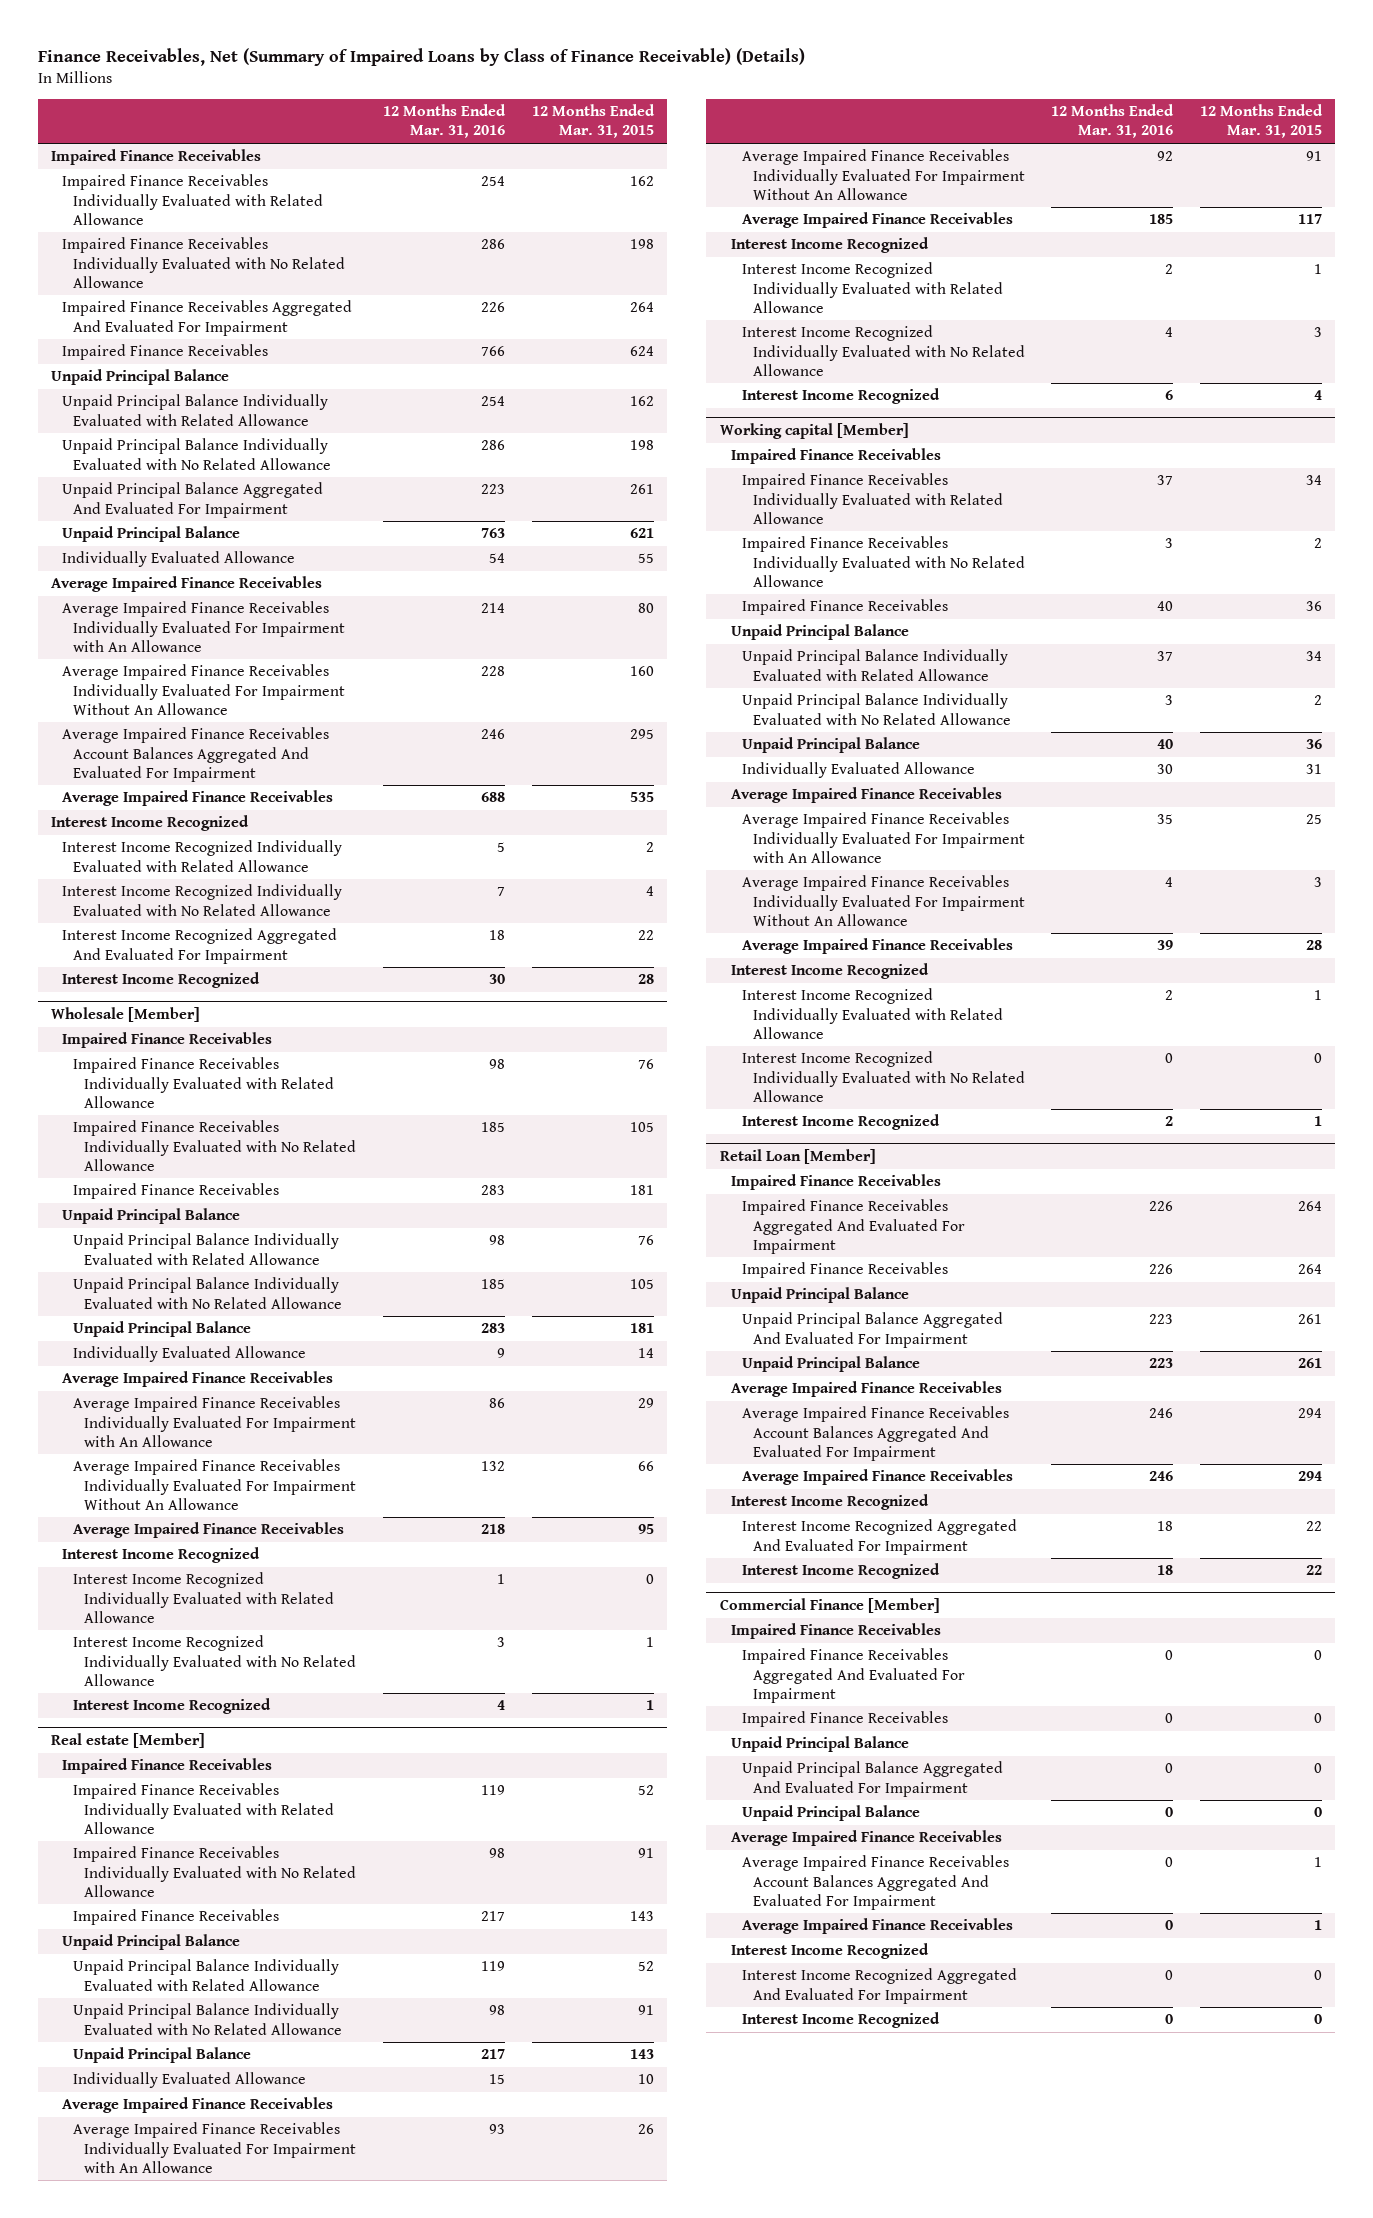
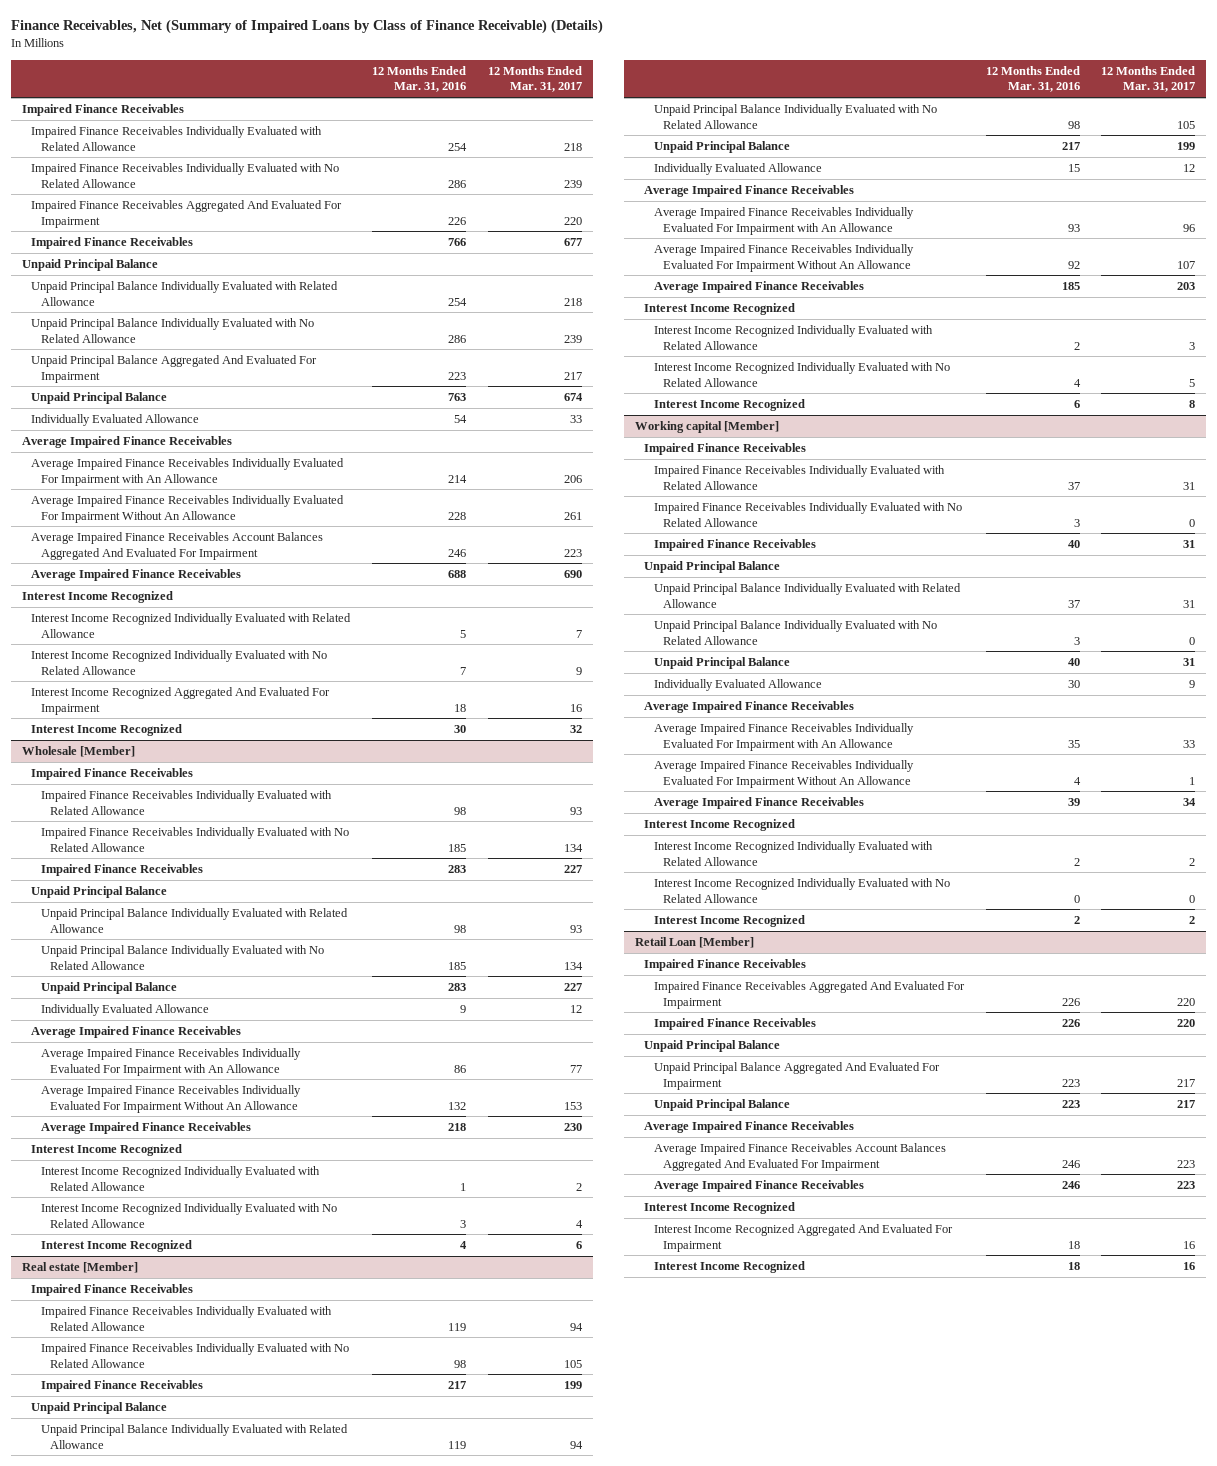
[531,104,655,139] 12 Months Ended Mar. 31, 2015 -> none
none -> [487,65,582,93] 12 Months Ended Mar. 31, 2017
[719,1597,940,1613] Commercial Finance [Member] -> none
[730,1623,941,1640] Impaired Finance Receivables -> none
[741,1648,965,1703] Impaired Finance Receivables Aggregated And Evaluated For Impairment -> none
[741,1711,948,1728] Impaired Finance Receivables -> none
[730,1736,909,1753] Unpaid Principal Balance -> none
[741,1761,1003,1797] Unpaid Principal Balance Aggregated And Evaluated For Impairment -> none
[741,1805,920,1822] Unpaid Principal Balance -> none
[730,1830,1002,1847] Average Impaired Finance Receivables -> none
[741,1855,1009,1910] Average Impaired Finance Receivables Account Balances Aggregated And Evaluated For Impairment -> none
[741,1918,1013,1935] Average Impaired Finance Receivables -> none
[730,1943,929,1960] Interest Income Recognized -> none
[741,1968,1017,2004] Interest Income Recognized Aggregated And Evaluated For Impairment -> none
[741,2012,940,2029] Interest Income Recognized -> none

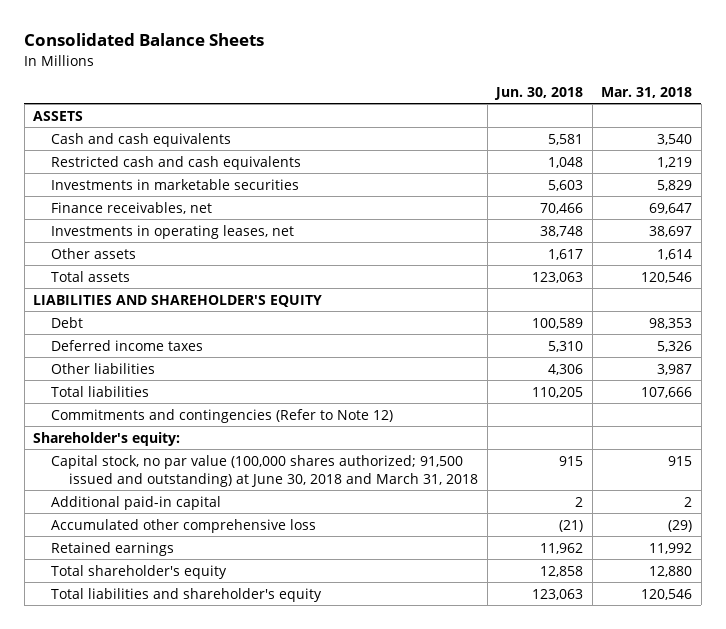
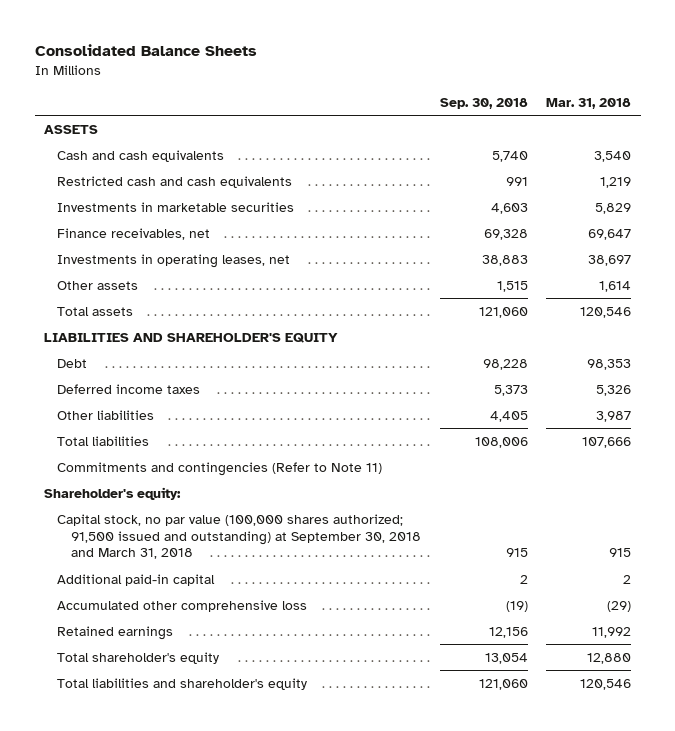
[494,86,584,100] Jun. 30, 2018 -> none
none -> [439,98,528,110] Sep. 30, 2018
[51,408,394,423] Commitments and contingencies (Refer to Note 12) -> [57,461,383,476] Commitments and contingencies (Refer to Note 11)
[51,454,479,487] Capital stock, no par value (100,000 shares authorized; 91,500 issued and outstanding) at June 30, 2018 and March 31, 2018 -> [57,513,421,560] Capital stock, no par value (100,000 shares authorized; 91,500 issued and outstanding) at September 30, 2018 and March 31, 2018

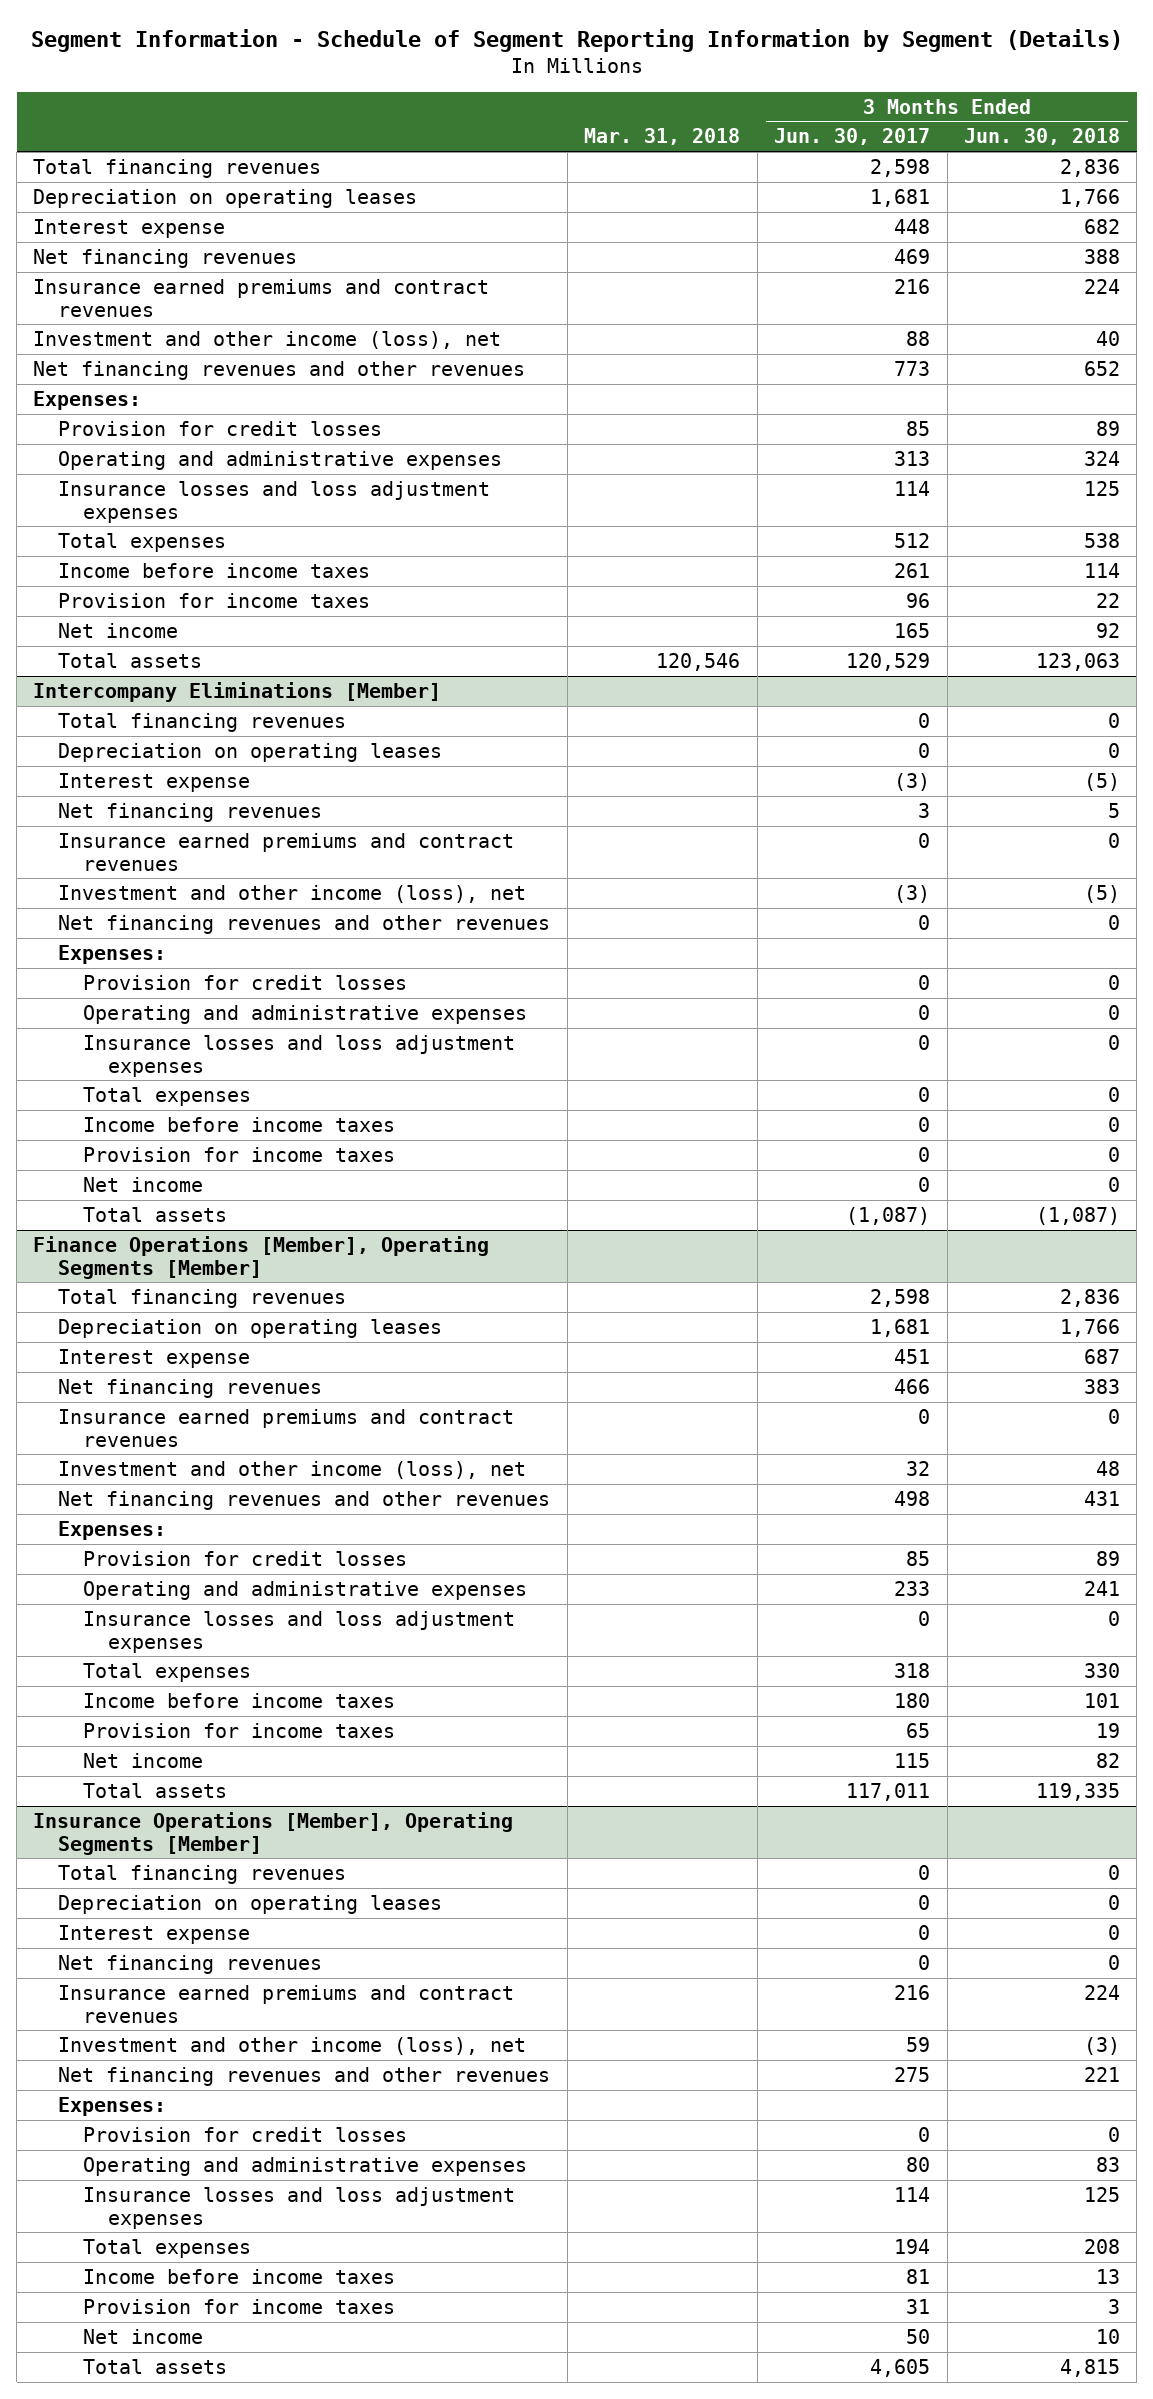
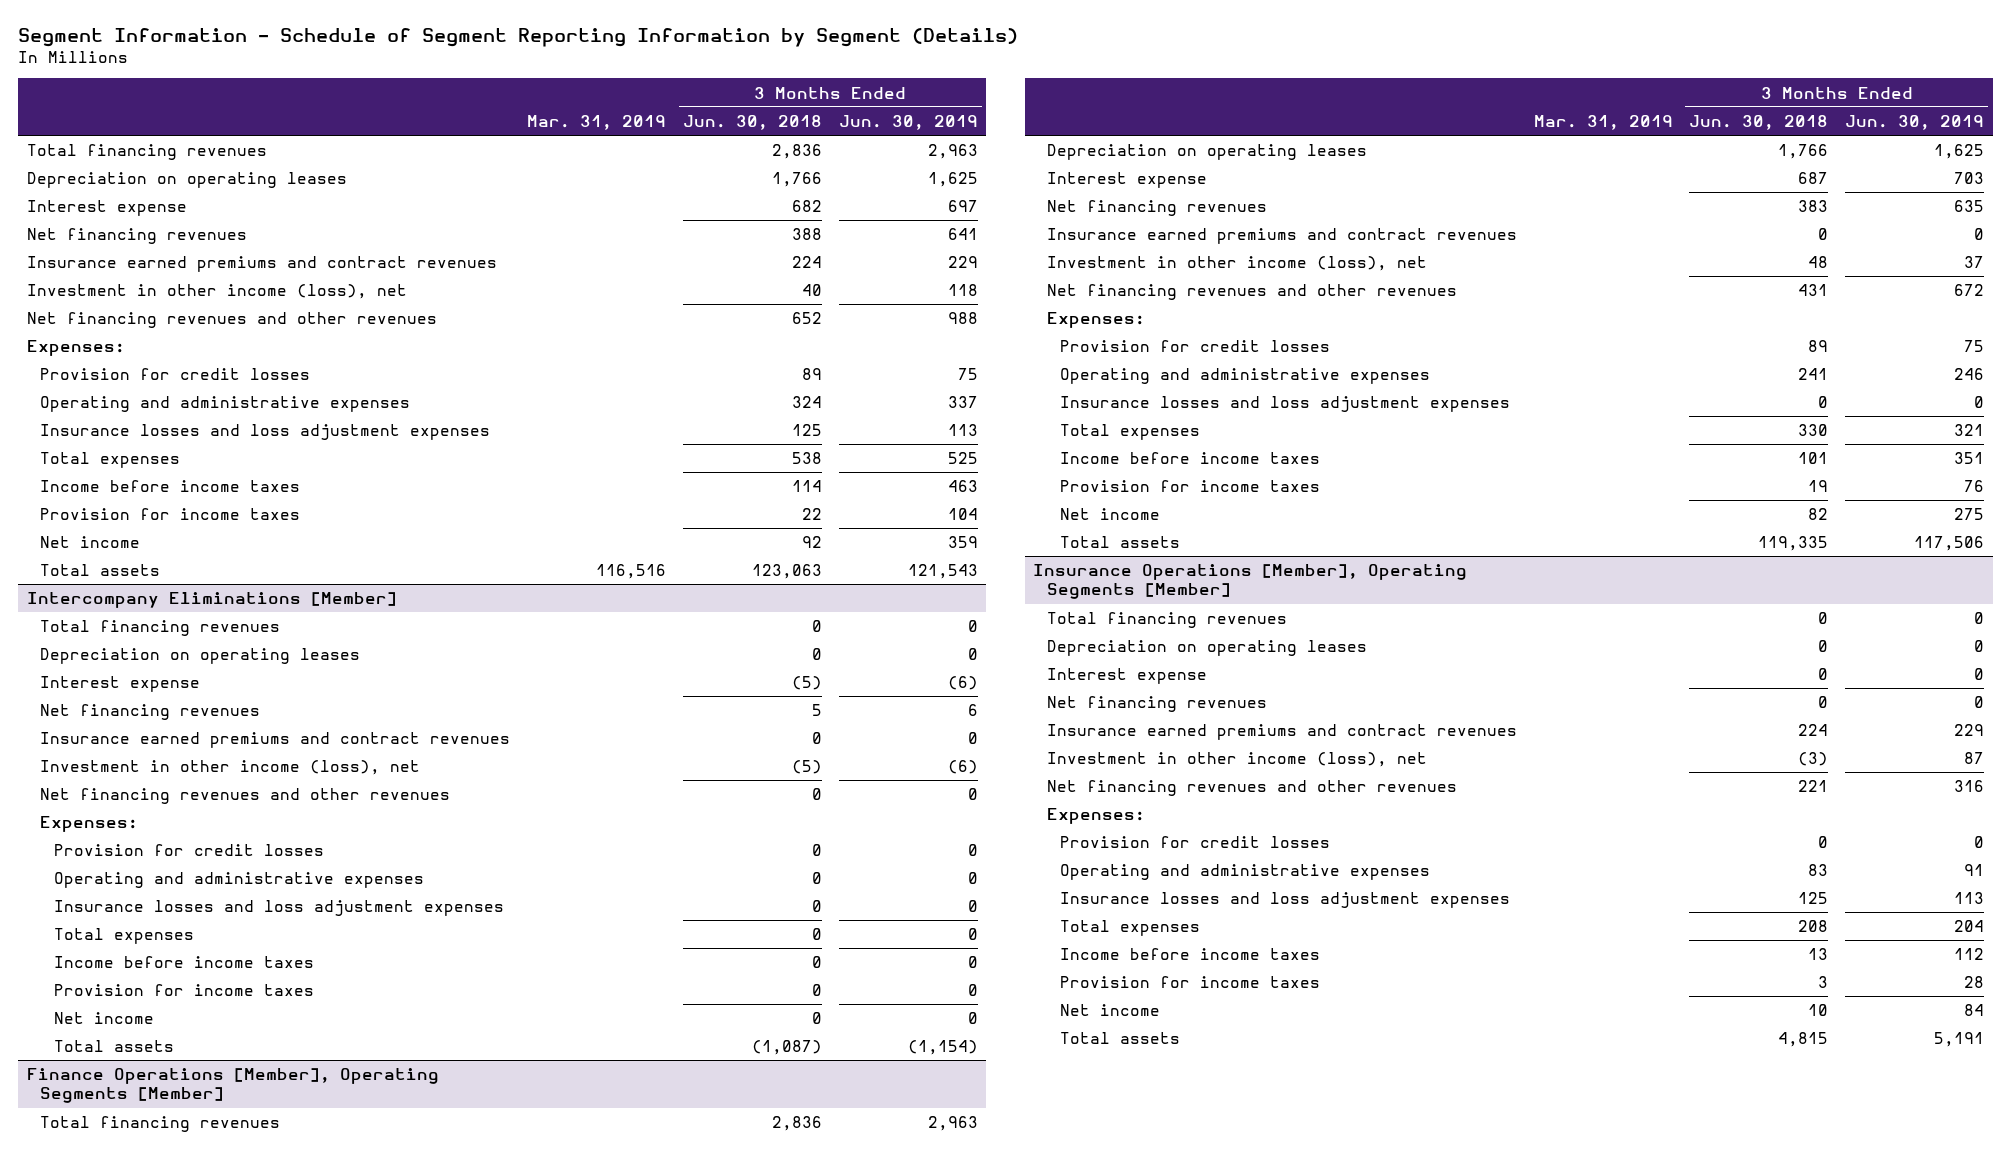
[584,128,741,146] Mar. 31, 2018 -> none
[774,128,931,146] Jun. 30, 2017 -> none
none -> [526,115,666,131] Mar. 31, 2019
none -> [838,115,978,131] Jun. 30, 2019
[33,330,502,349] Investment and other income (loss), net -> [26,284,407,300] Investment in other income (loss), net
[58,884,527,903] Investment and other income (loss), net -> [40,760,421,776] Investment in other income (loss), net
[58,1460,527,1479] Investment and other income (loss), net -> [1046,256,1427,272] Investment in other income (loss), net
[58,2036,527,2055] Investment and other income (loss), net -> [1046,752,1427,768] Investment in other income (loss), net

